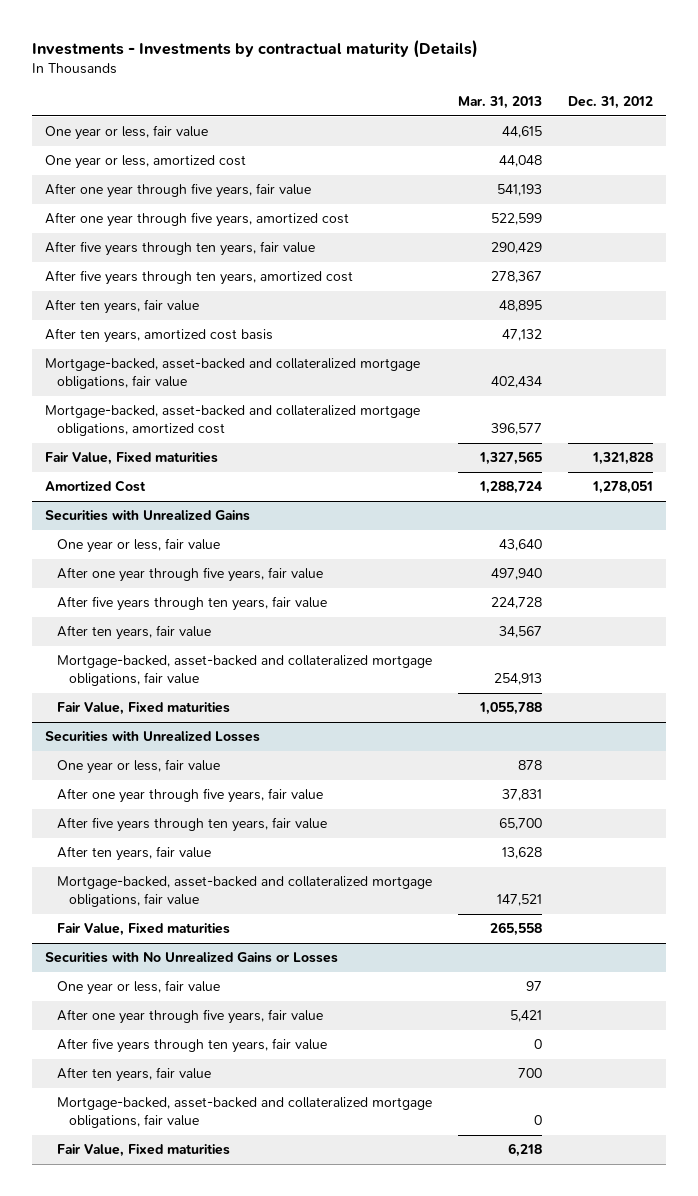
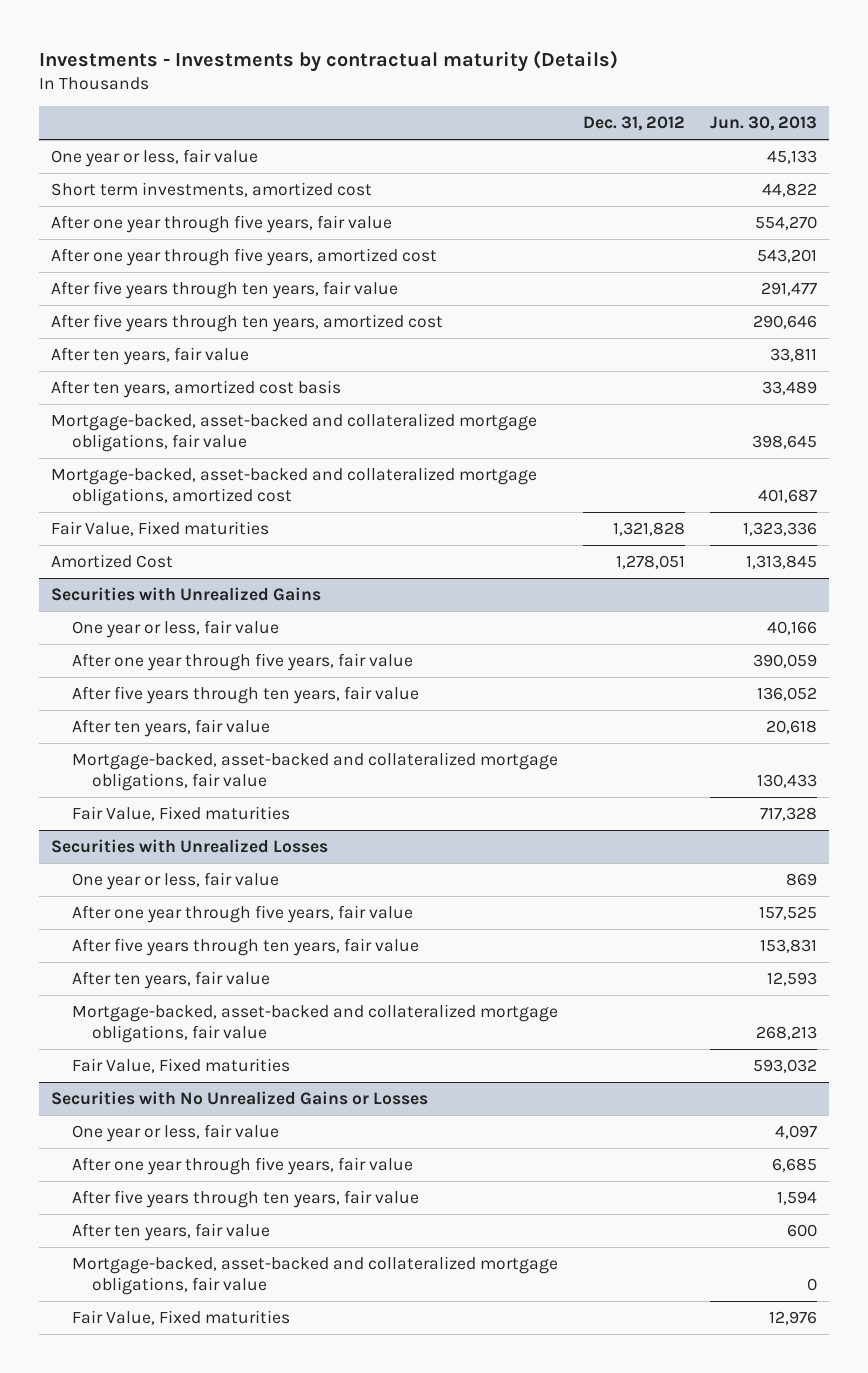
[457,96,542,110] Mar. 31, 2013 -> none
none -> [709,116,817,132] Jun. 30, 2013
[45,155,247,170] One year or less, amortized cost -> [51,181,373,197] Short term investments, amortized cost

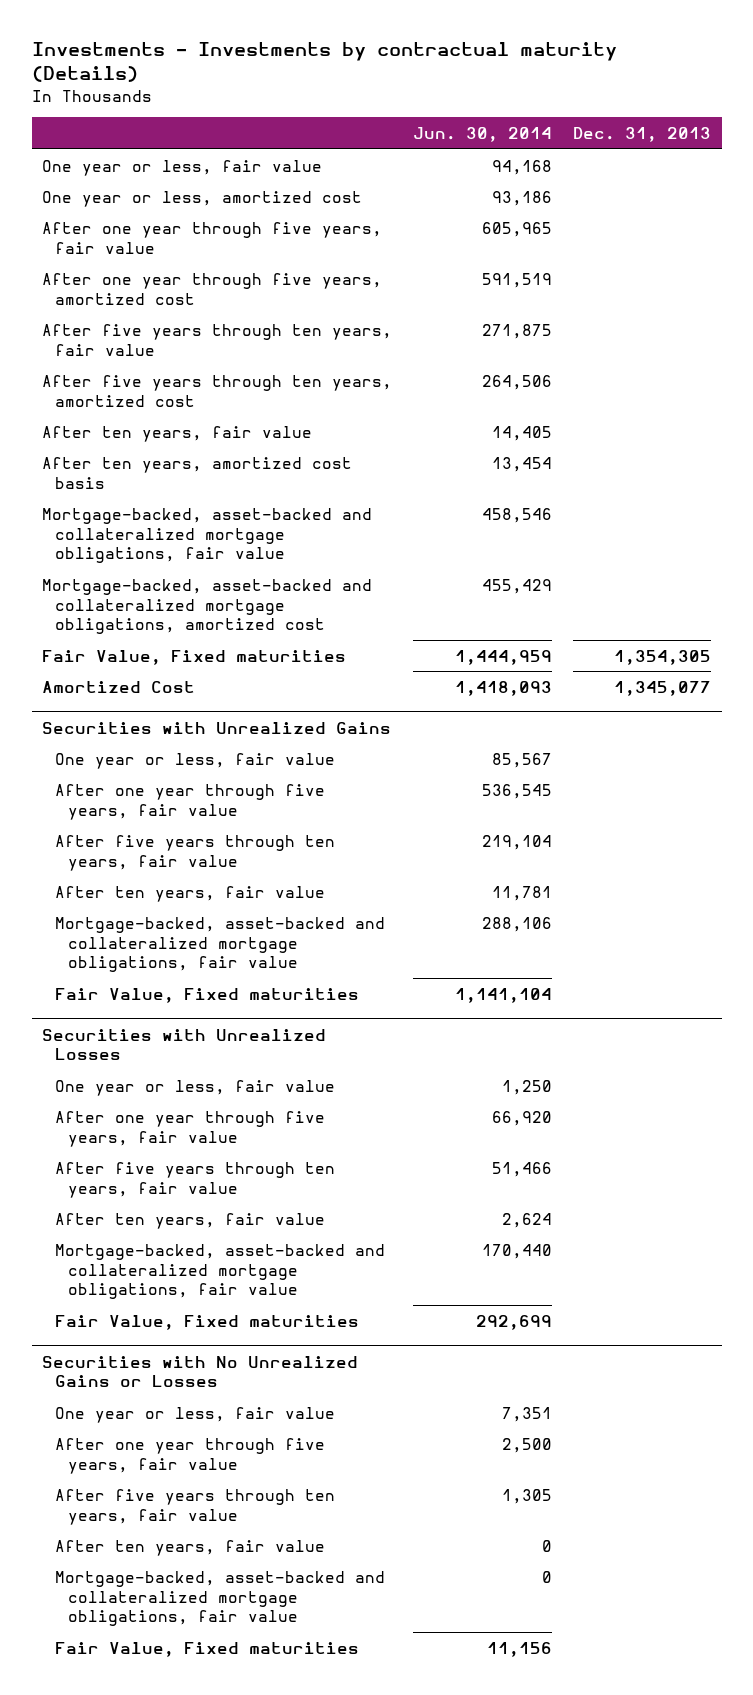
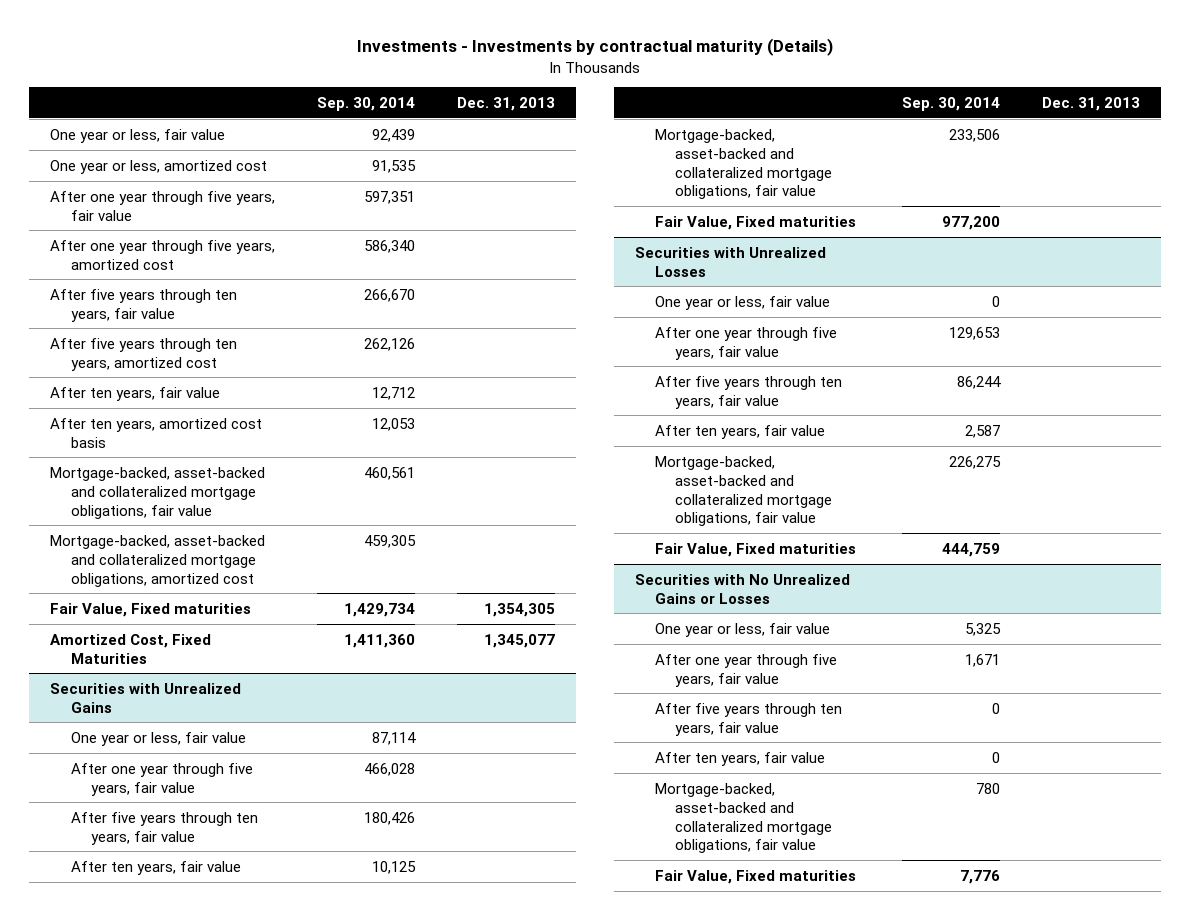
[413,127,553,143] Jun. 30, 2014 -> none
none -> [317,97,416,112] Sep. 30, 2014
[42,680,196,693] Amortized Cost -> [50,633,212,664] Amortized Cost, Fixed Maturities

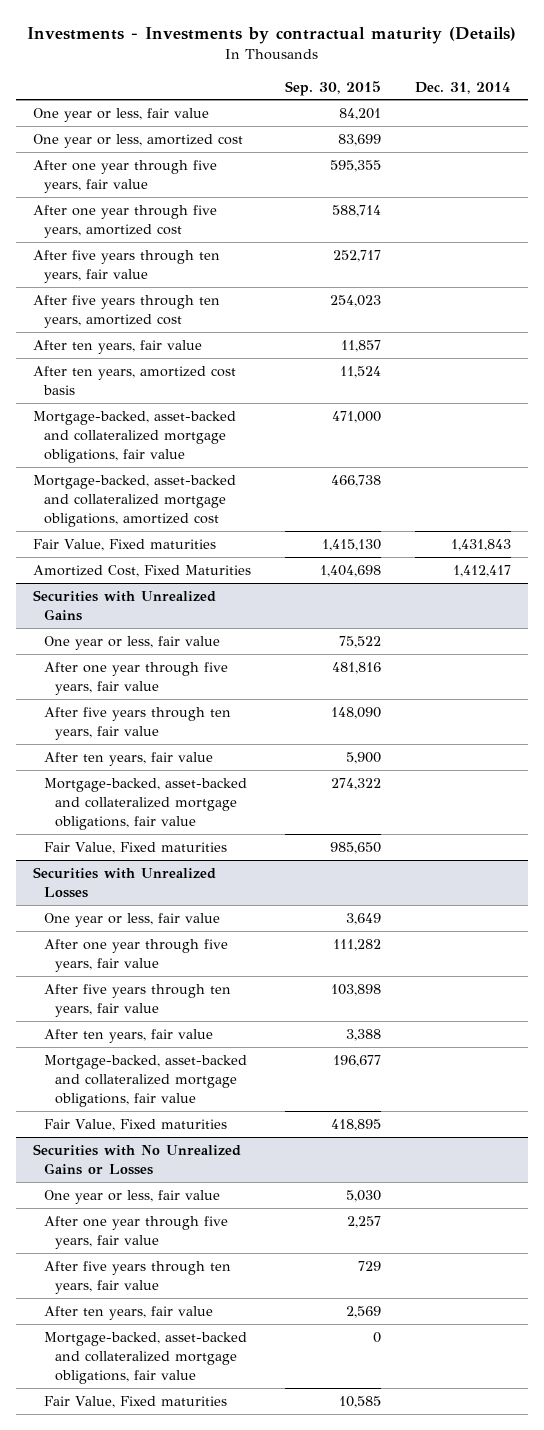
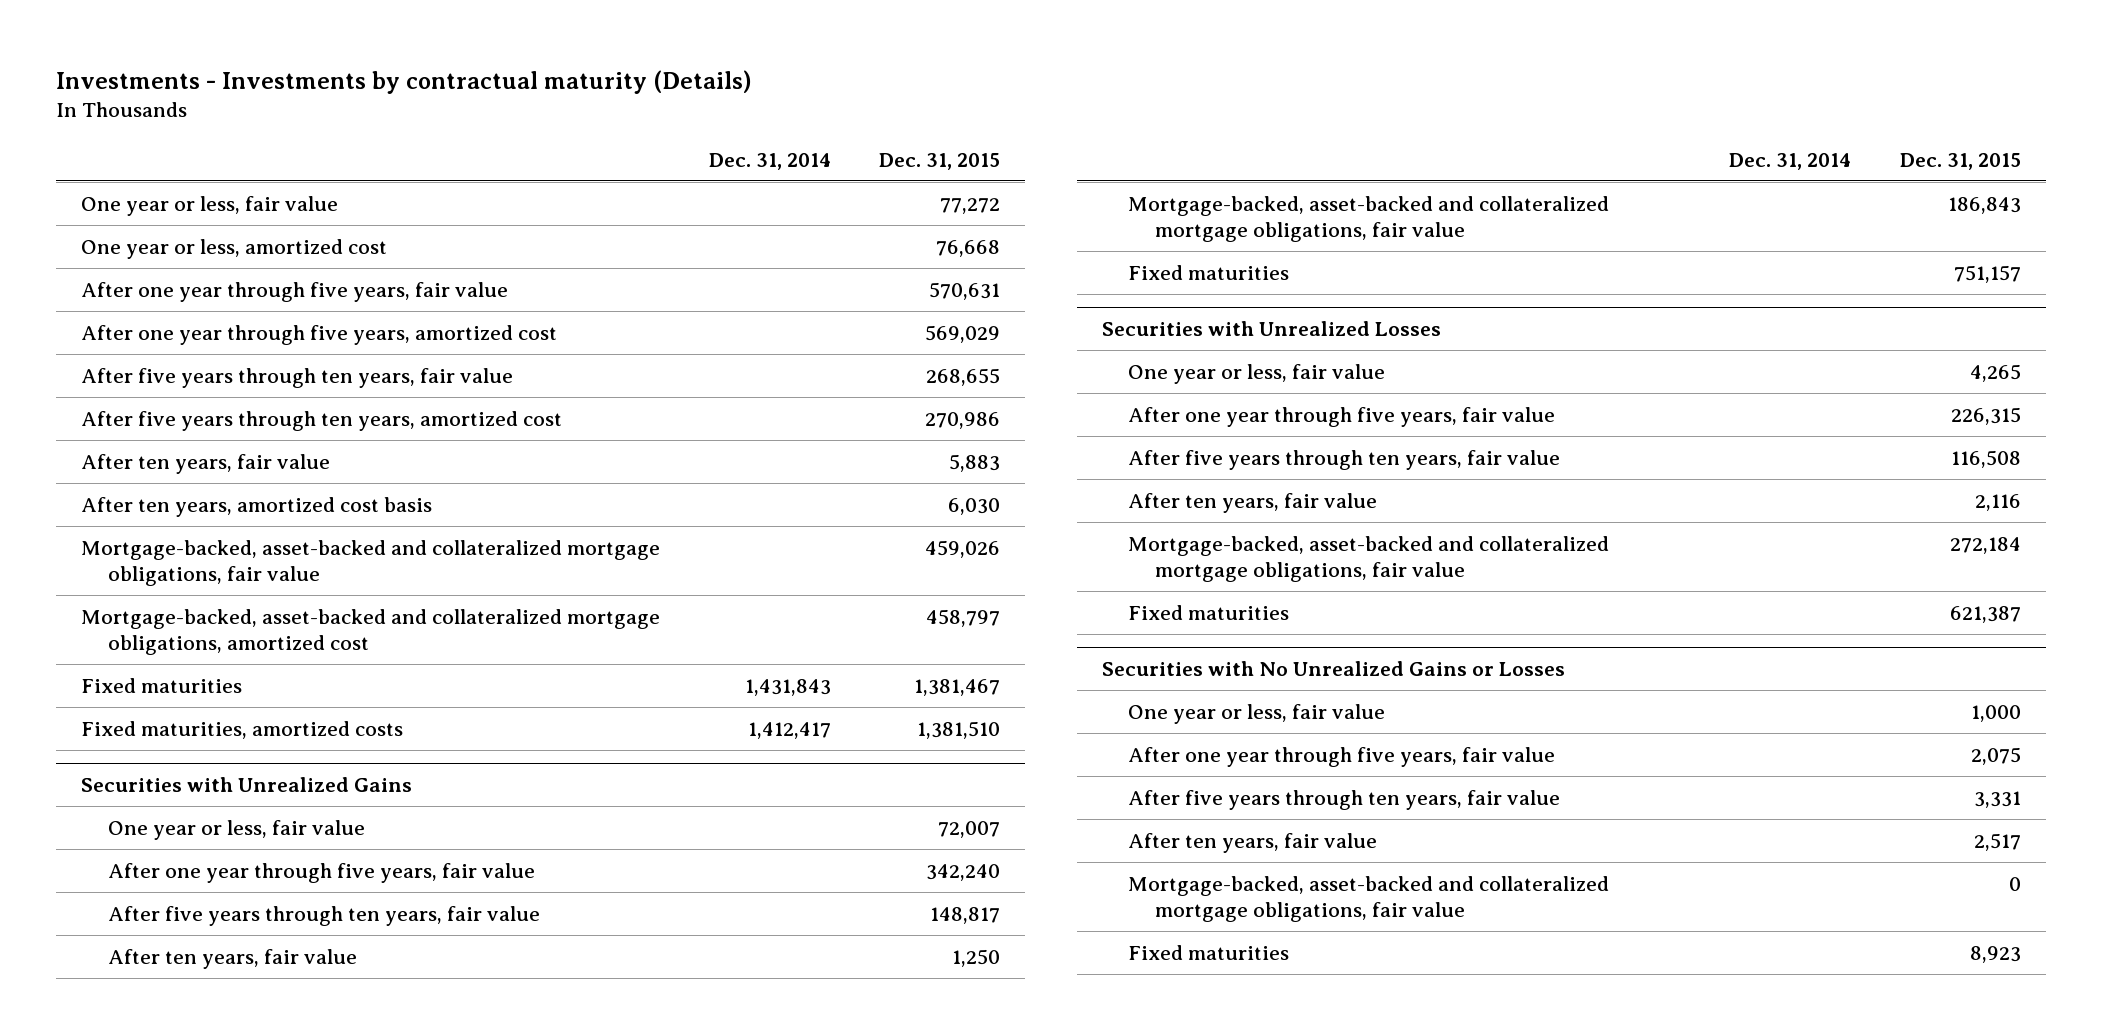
[285,80,382,96] Sep. 30, 2015 -> none
none -> [879,152,1001,170] Dec. 31, 2015
[33,538,217,551] Fair Value, Fixed maturities -> [80,677,242,693] Fixed maturities
[33,564,252,577] Amortized Cost, Fixed Maturities -> [80,720,403,739] Fixed maturities, amortized costs
[44,841,228,854] Fair Value, Fixed maturities -> [1128,264,1290,280] Fixed maturities
[44,1118,228,1131] Fair Value, Fixed maturities -> [1128,604,1290,620] Fixed maturities
[44,1395,228,1408] Fair Value, Fixed maturities -> [1128,944,1290,960] Fixed maturities

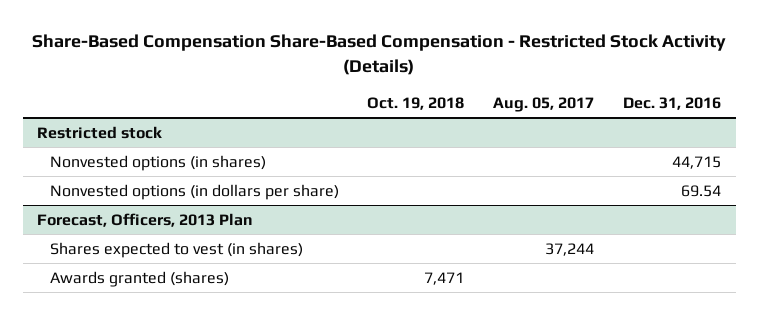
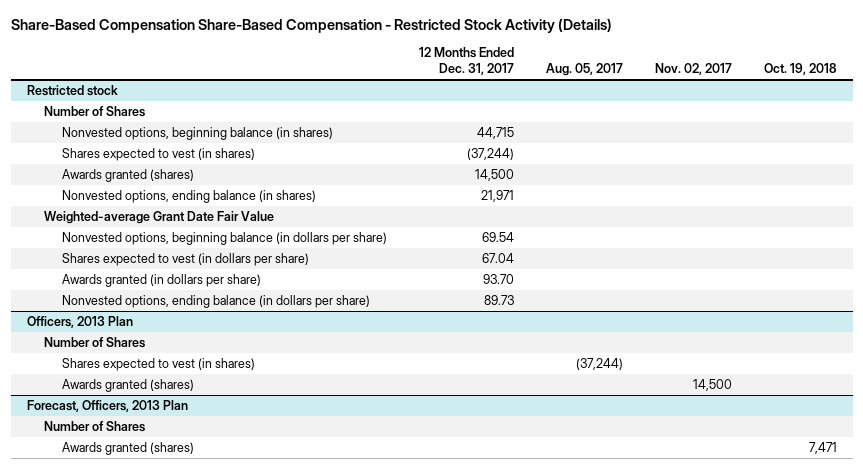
[623,96,722,110] Dec. 31, 2016 -> none
none -> [418,47,514,76] 12 Months Ended Dec. 31, 2017
none -> [654,63,732,76] Nov. 02, 2017
none -> [44,105,146,117] Number of Shares
[49,154,266,171] Nonvested options (in shares) -> [61,126,333,140] Nonvested options, beginning balance (in shares)
none -> [61,147,255,161] Shares expected to vest (in shares)
none -> [61,168,194,182] Awards granted (shares)
none -> [61,189,316,203] Nonvested options, ending balance (in shares)
none -> [44,210,275,224] Weighted-average Grant Date Fair Value
[49,183,339,200] Nonvested options (in dollars per share) -> [61,231,387,245] Nonvested options, beginning balance (in dollars per share)
none -> [61,252,309,266] Shares expected to vest (in dollars per share)
none -> [61,273,261,287] Awards granted (in dollars per share)
none -> [61,294,370,308] Nonvested options, ending balance (in dollars per share)
none -> [26,315,133,328] Officers, 2013 Plan
none -> [44,336,146,348] Number of Shares
none -> [61,357,255,371] Shares expected to vest (in shares)
none -> [61,378,194,392] Awards granted (shares)
[49,241,303,258] Shares expected to vest (in shares) -> none
none -> [44,420,146,432] Number of Shares

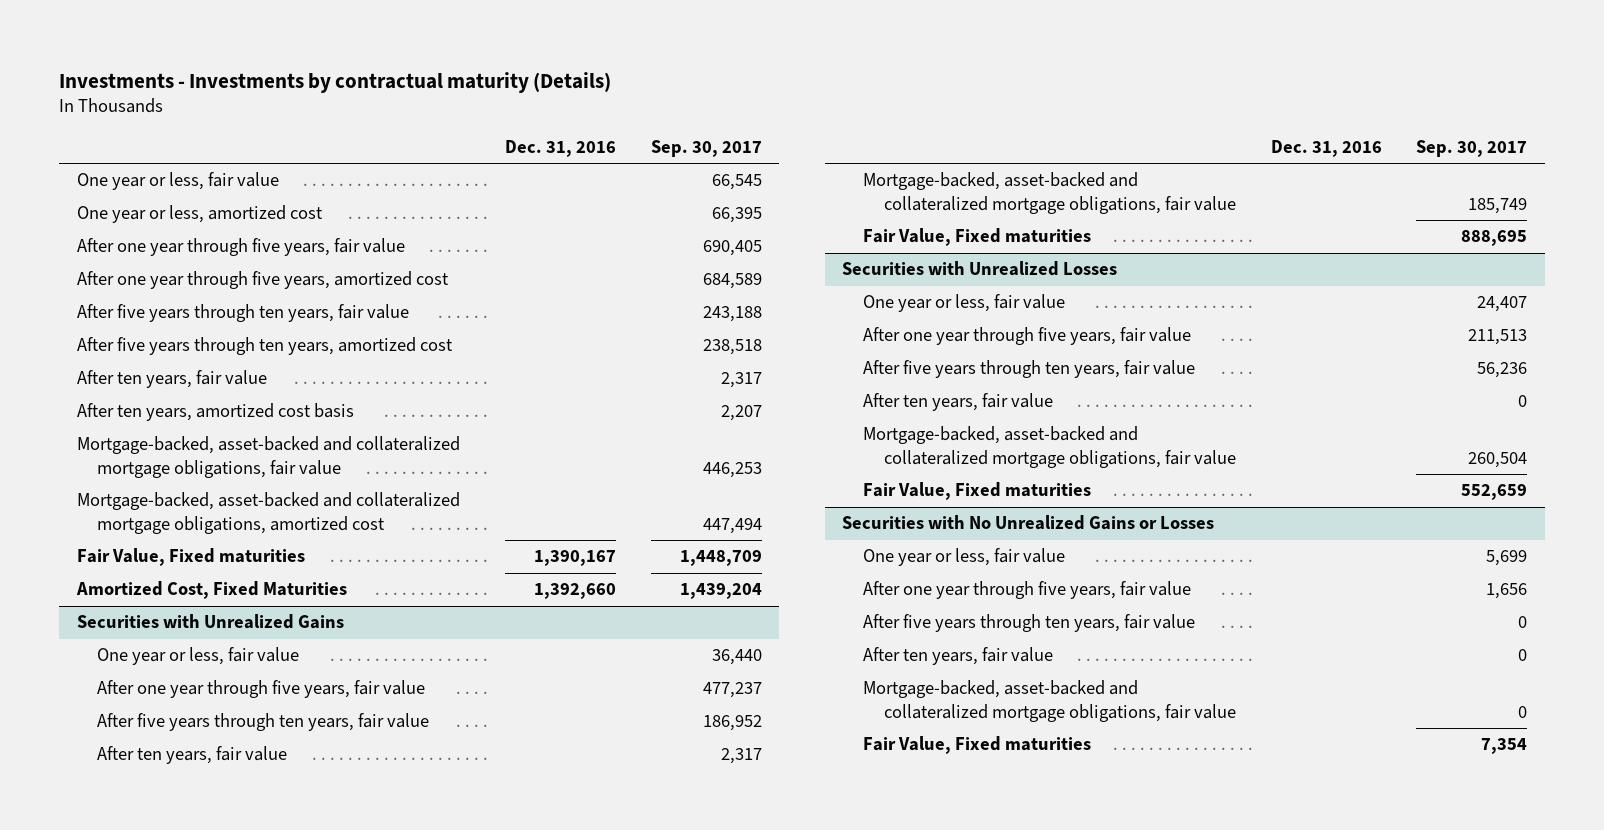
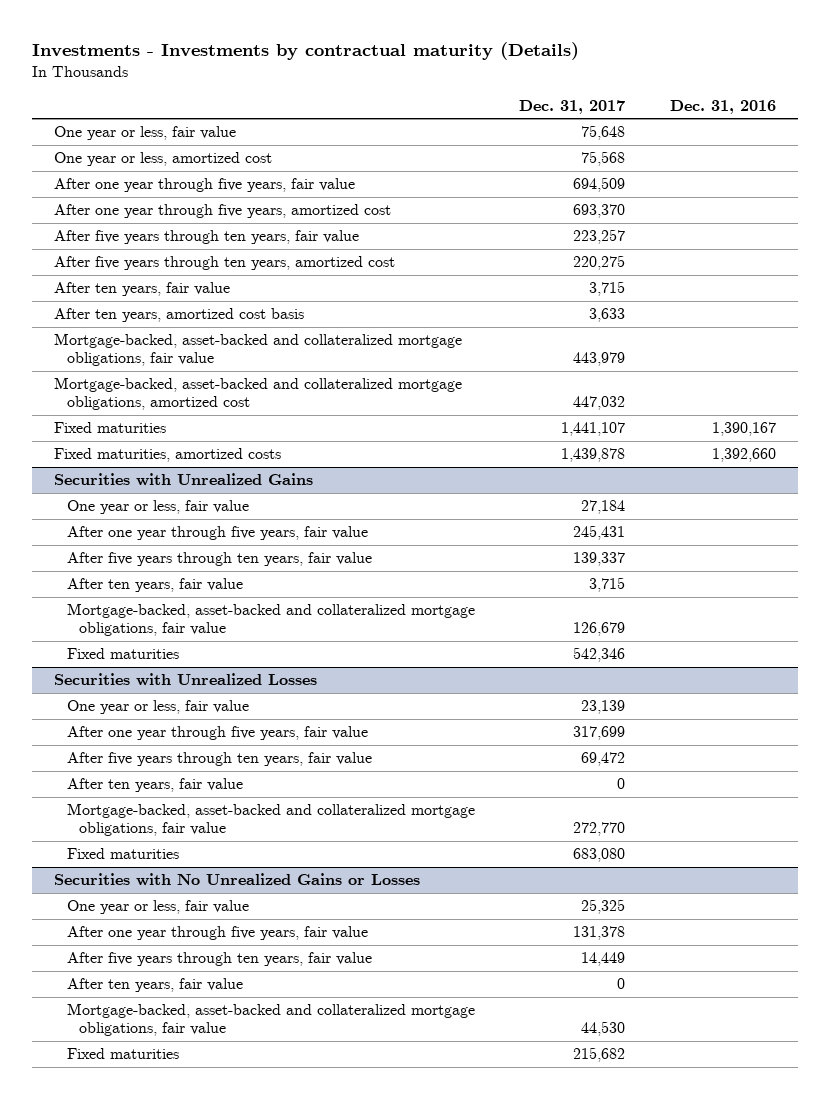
[650,139,762,157] Sep. 30, 2017 -> none
none -> [519,99,626,114] Dec. 31, 2017
[76,548,305,567] Fair Value, Fixed maturities -> [54,422,167,434] Fixed maturities
[75,581,347,600] Amortized Cost, Fixed Maturities -> [54,448,282,463] Fixed maturities, amortized costs
[863,228,1092,247] Fair Value, Fixed maturities -> [66,648,179,660] Fixed maturities
[863,482,1092,501] Fair Value, Fixed maturities -> [66,848,179,860] Fixed maturities
[863,736,1092,755] Fair Value, Fixed maturities -> [66,1048,179,1060] Fixed maturities

